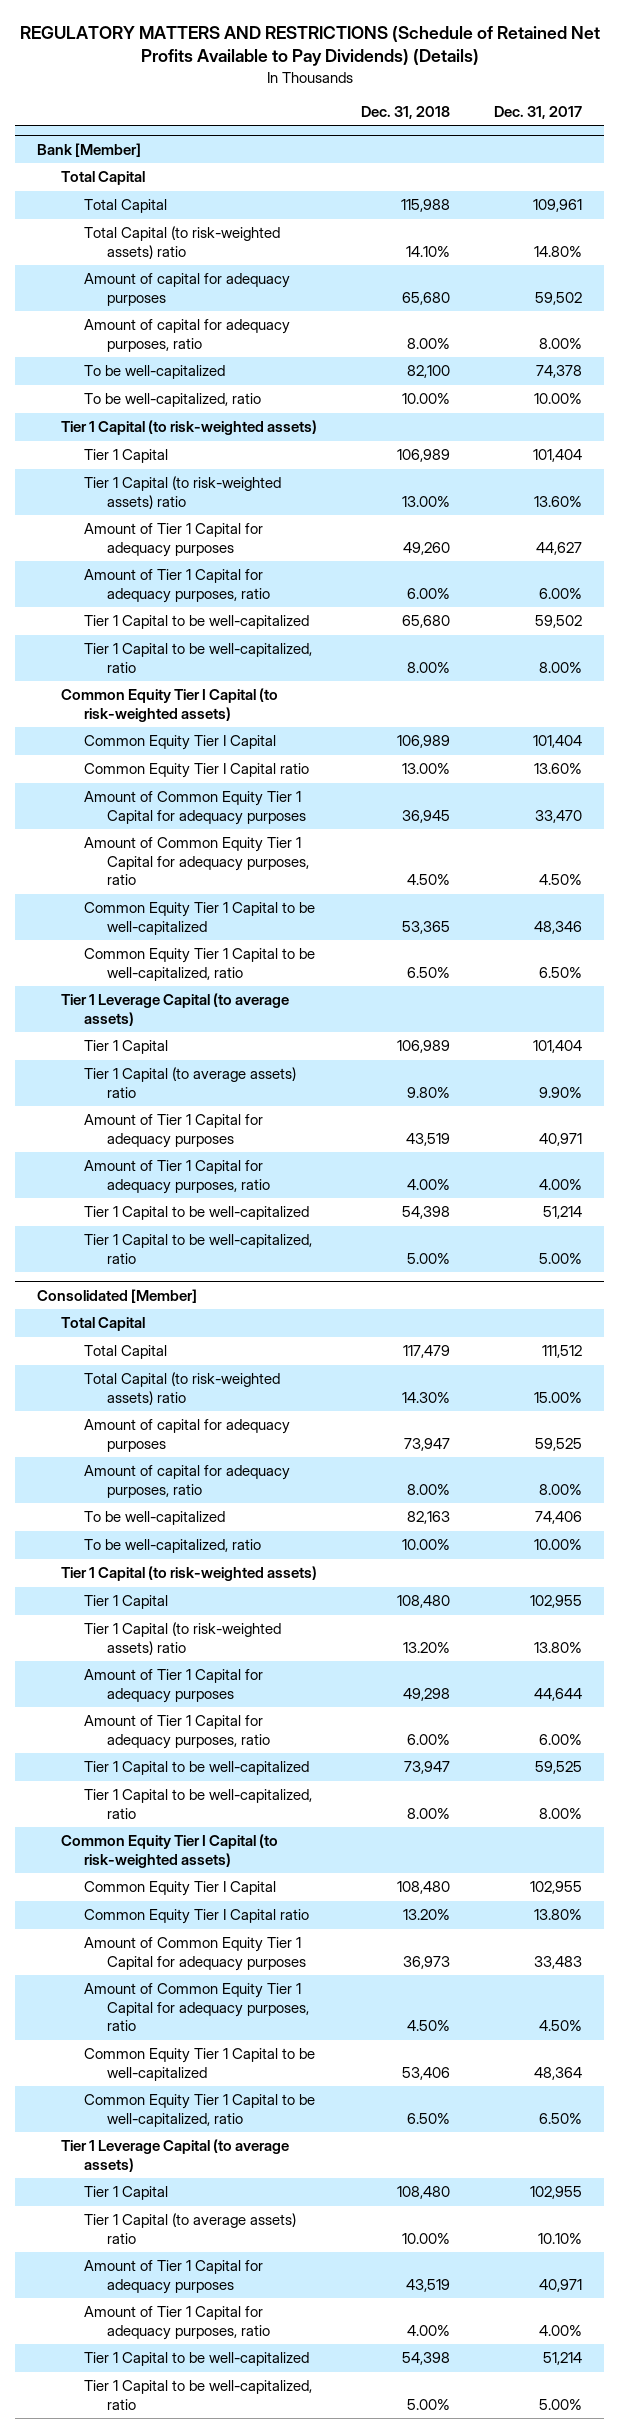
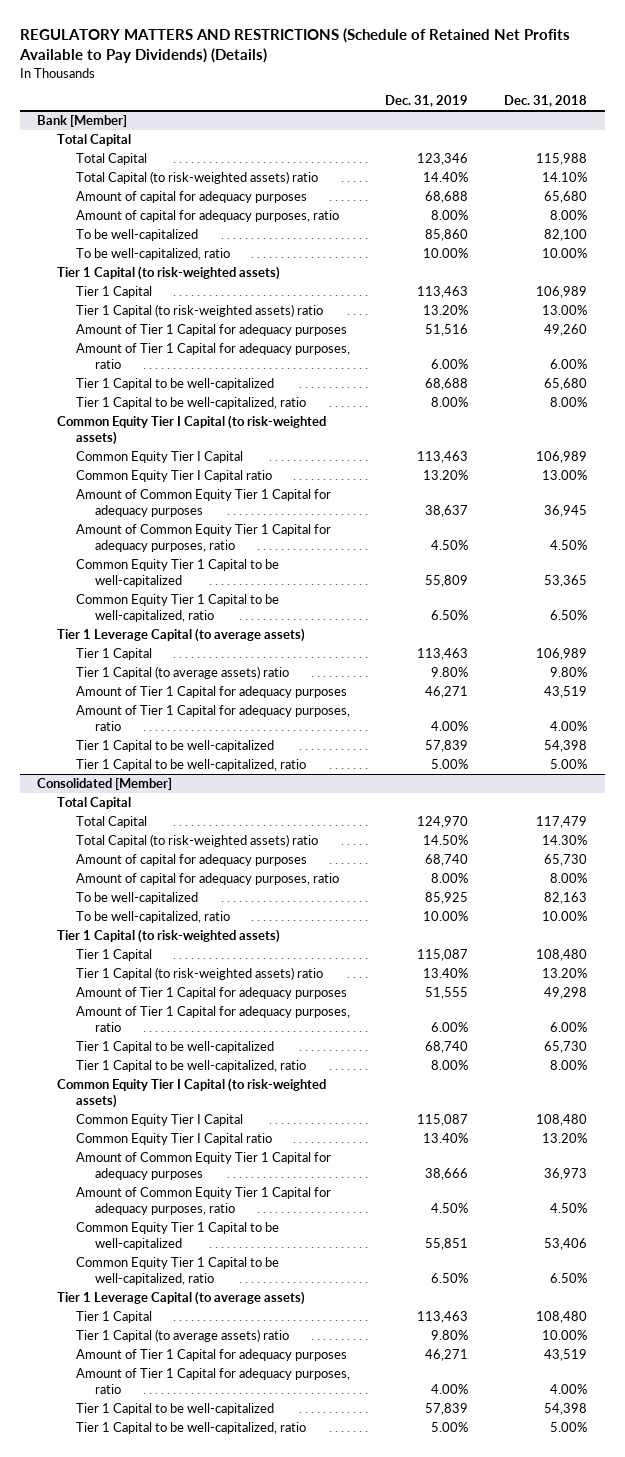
[493,105,582,119] Dec. 31, 2017 -> none
none -> [385,95,469,108] Dec. 31, 2019
[403,1437,450,1451] 73,947 -> [544,854,588,867] 65,730
[403,1761,450,1775] 73,947 -> [544,1041,588,1054] 65,730

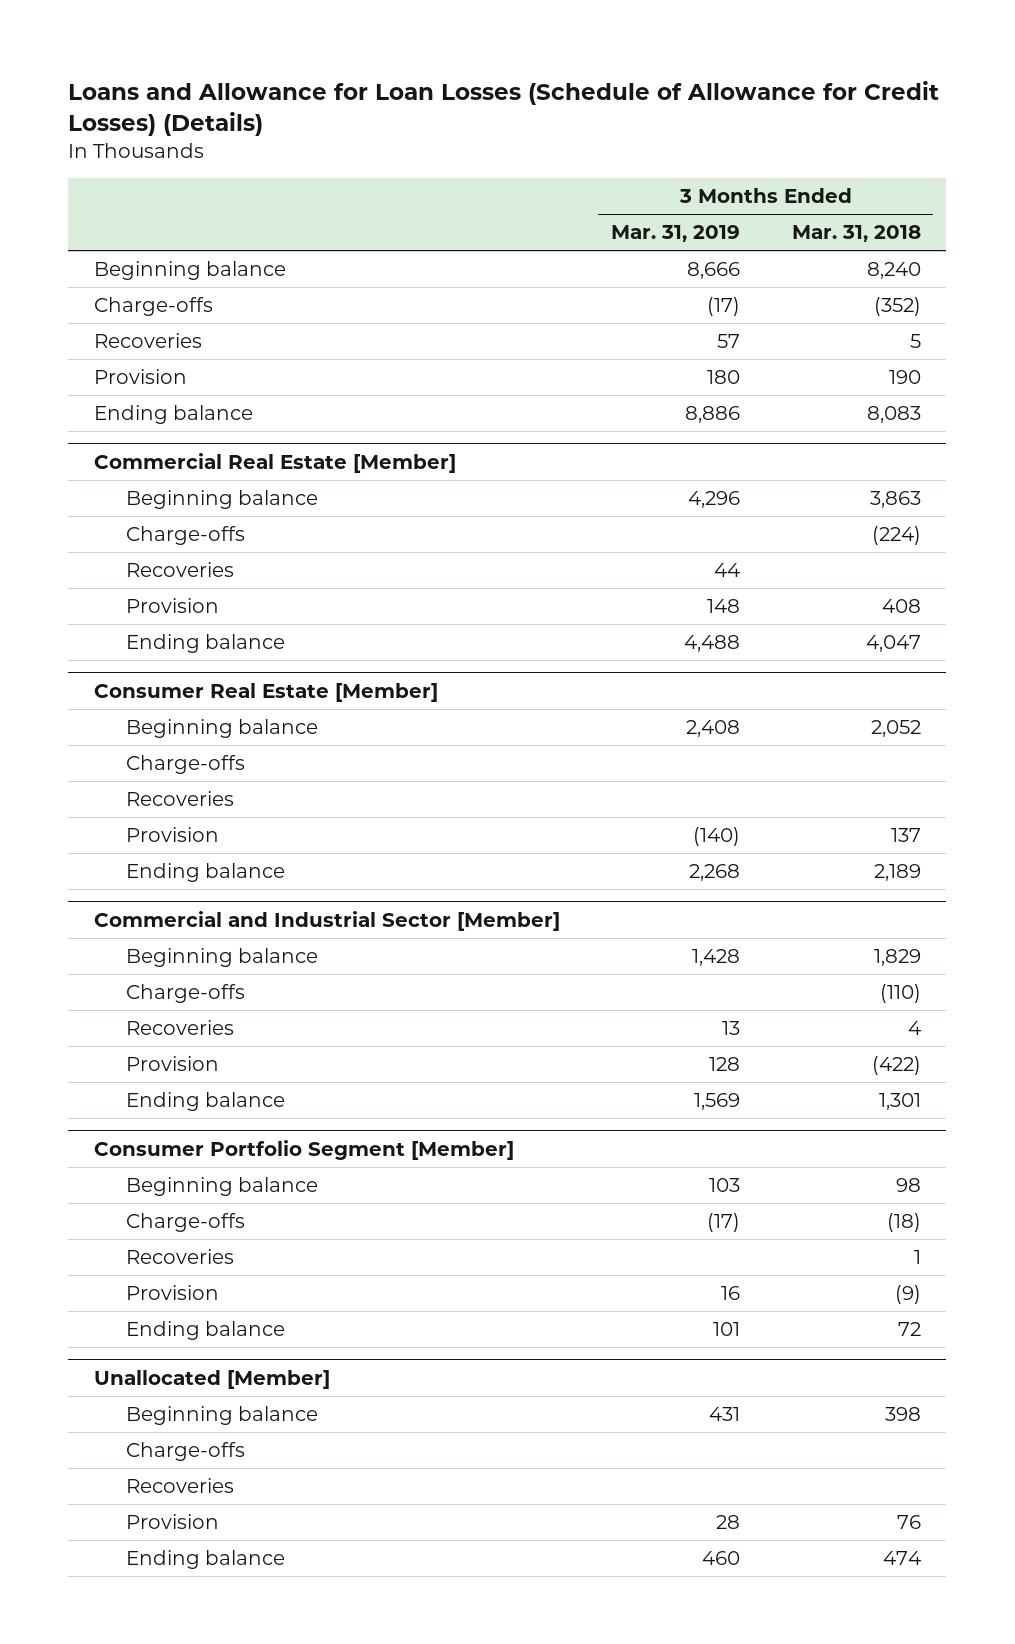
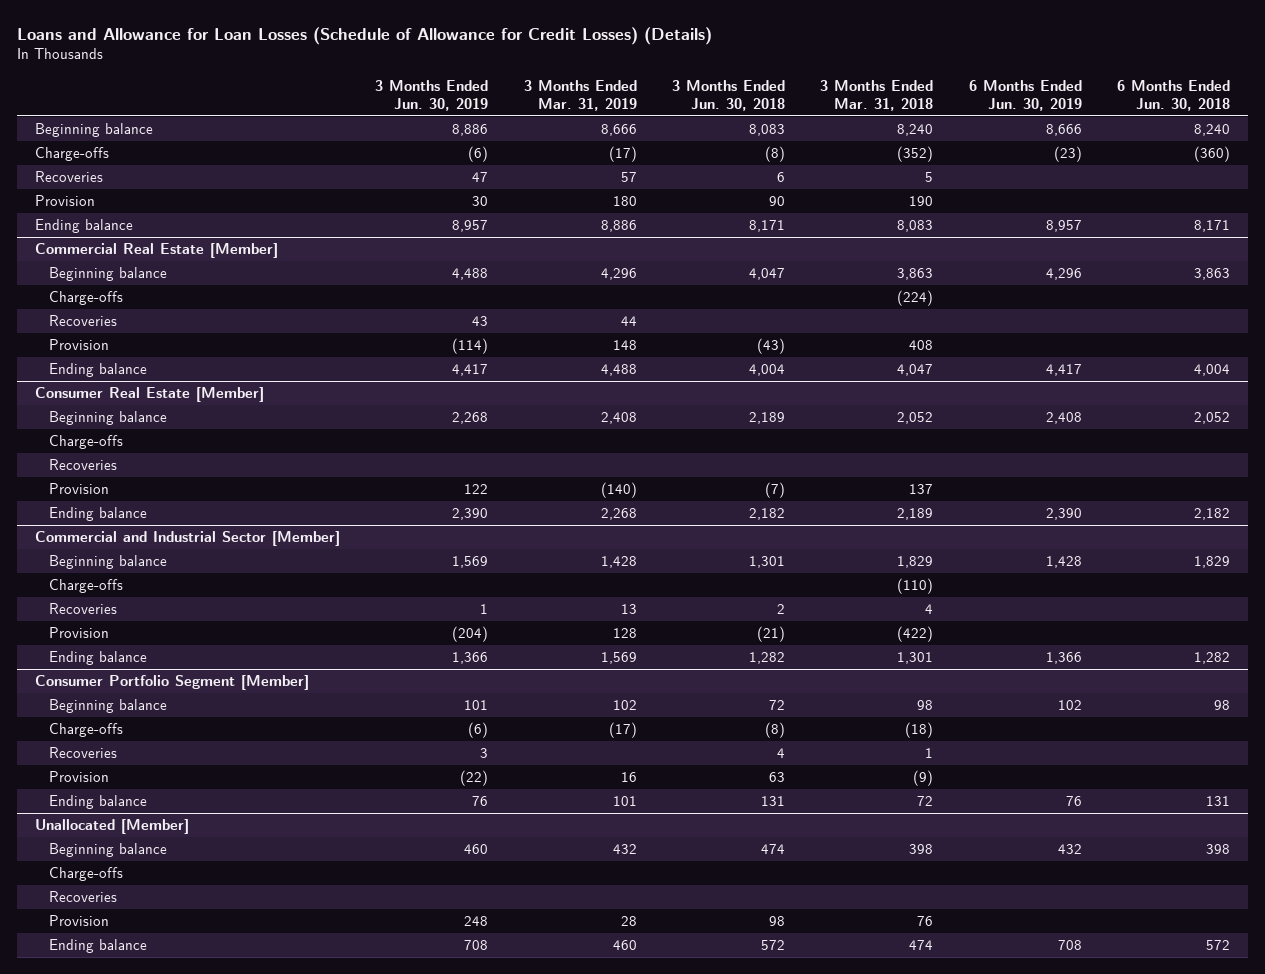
none -> [375,80,489,111] 3 Months Ended Jun. 30, 2019
none -> [672,80,786,111] 3 Months Ended Jun. 30, 2018
none -> [968,80,1082,111] 6 Months Ended Jun. 30, 2019
none -> [1117,80,1231,111] 6 Months Ended Jun. 30, 2018
[709,1178,741,1193] 103 -> [612,700,637,711] 102
[709,1407,741,1422] 431 -> [612,844,637,855] 432

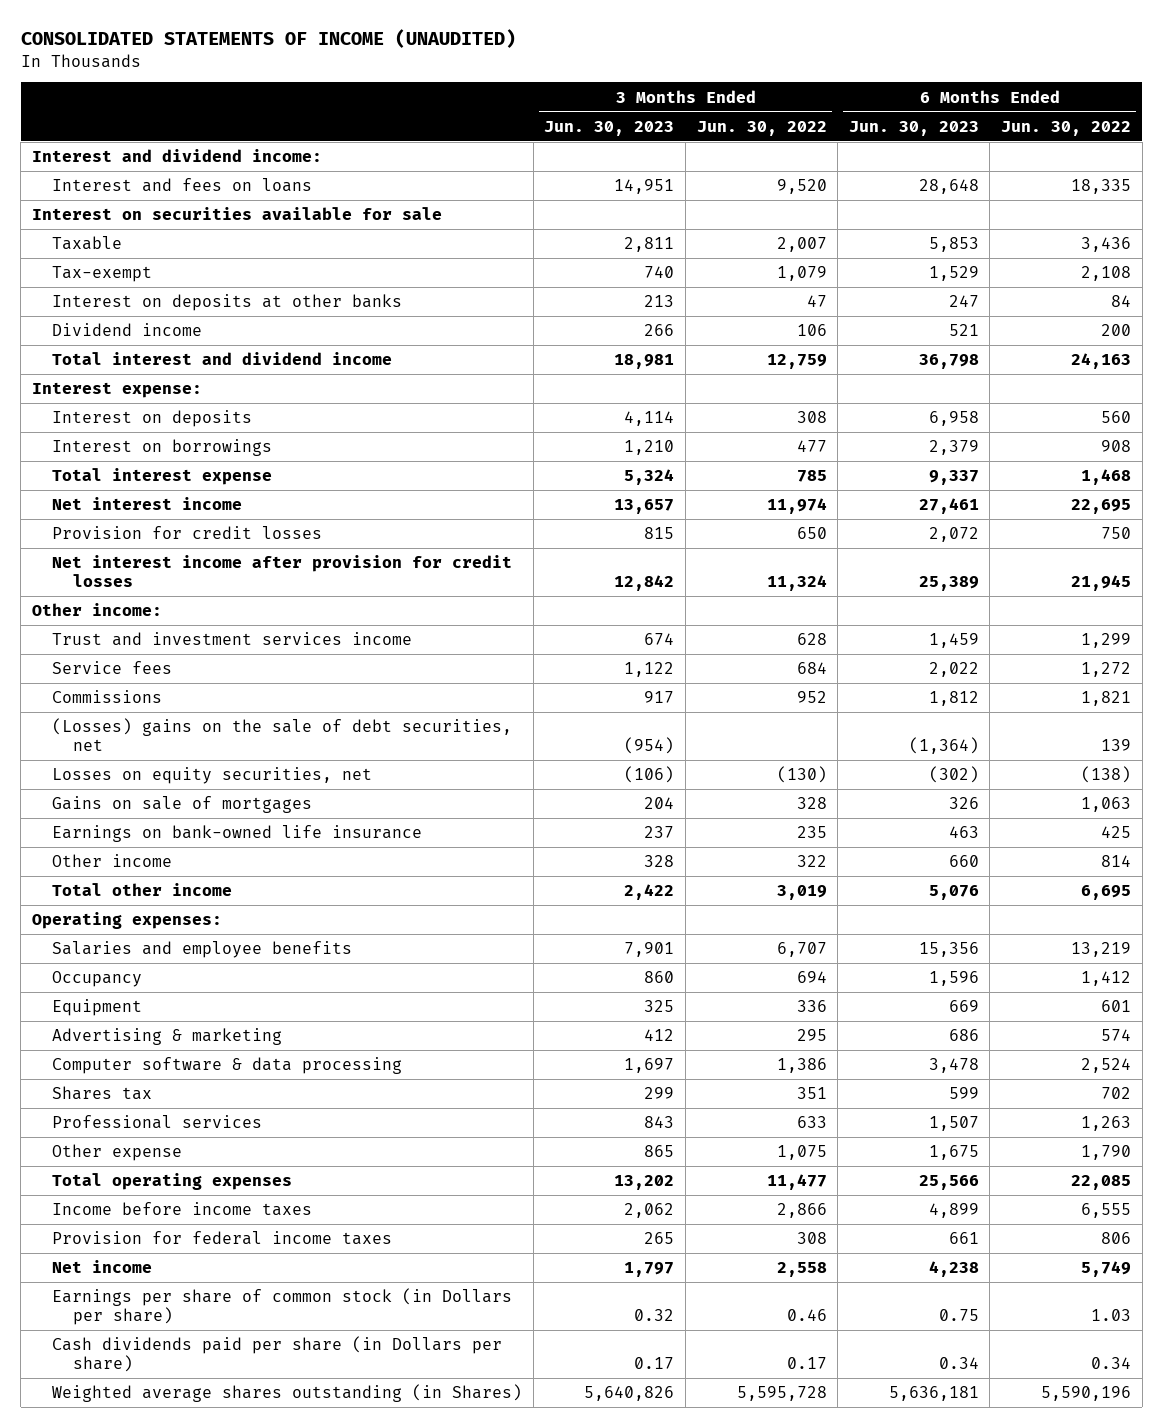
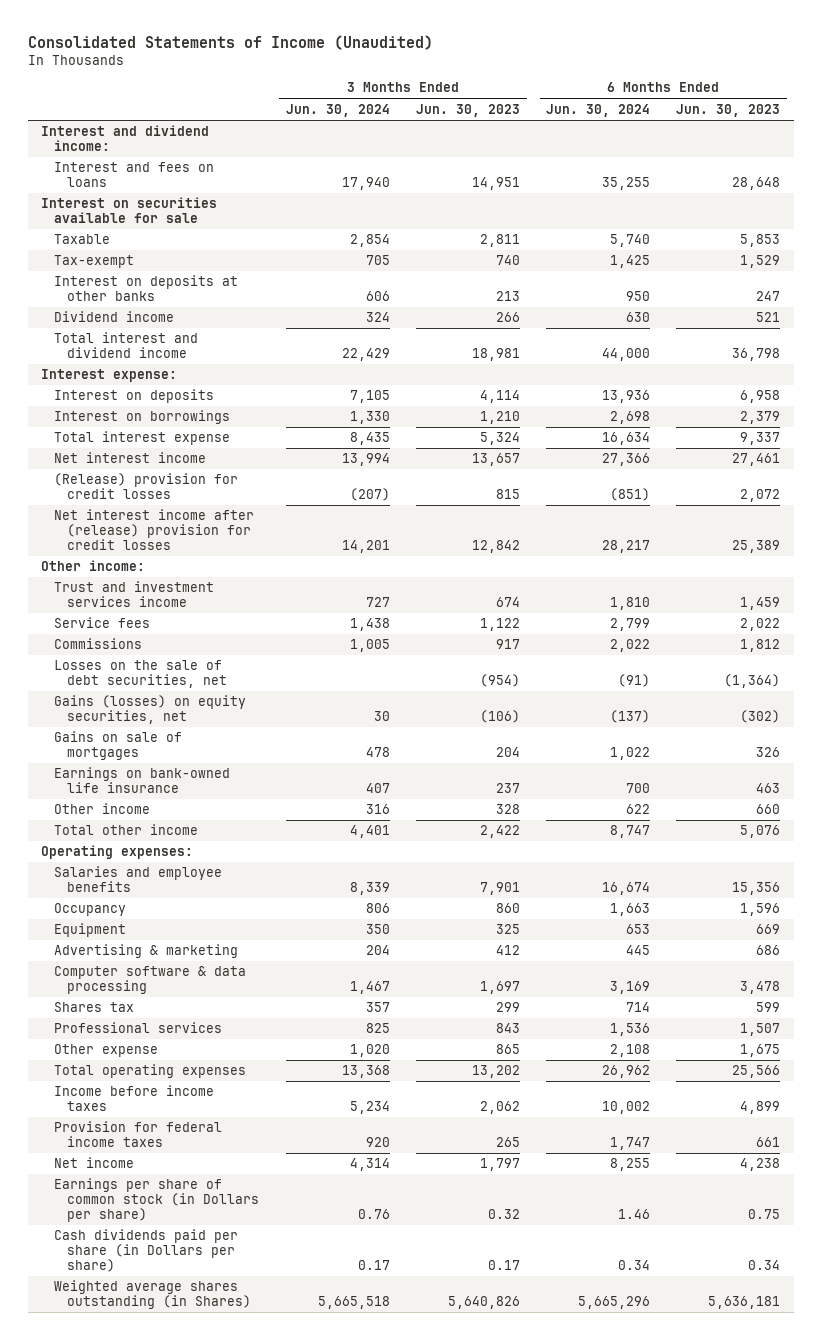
[20,29,516,49] CONSOLIDATED STATEMENTS OF INCOME (UNAUDITED) -> [27,34,433,50] Consolidated Statements of Income (Unaudited)
[696,120,827,136] Jun. 30, 2022 -> none
[1000,120,1131,136] Jun. 30, 2022 -> none
none -> [285,103,390,117] Jun. 30, 2024
none -> [546,103,651,117] Jun. 30, 2024
[52,526,323,540] Provision for credit losses -> [54,473,239,500] (Release) provision for credit losses
[52,555,513,588] Net interest income after provision for credit losses -> [54,509,255,550] Net interest income after (release) provision for credit losses
[52,718,513,752] (Losses) gains on the sale of debt securities, net -> [54,660,228,689] Losses on the sale of debt securities, net
[52,767,373,785] Losses on equity securities, net -> [54,695,247,725] Gains (losses) on equity securities, net

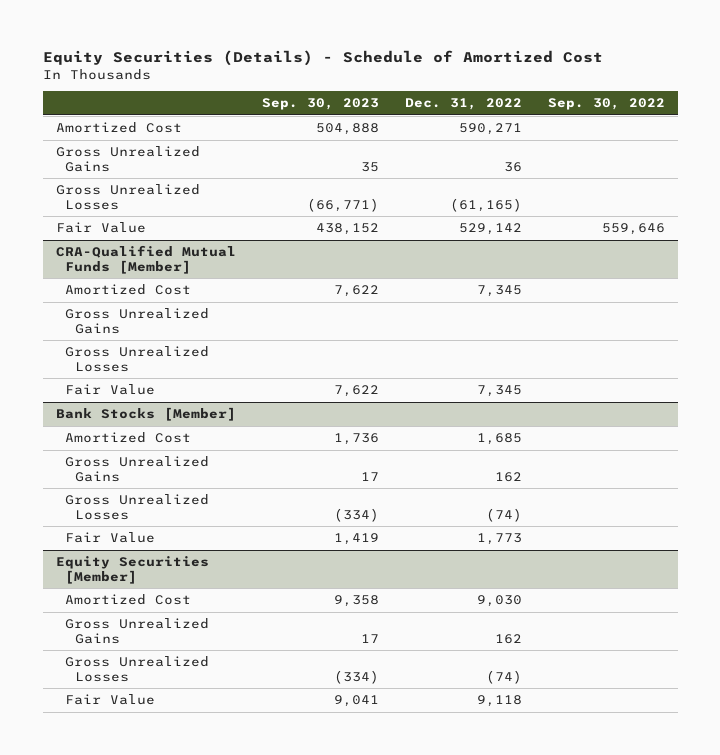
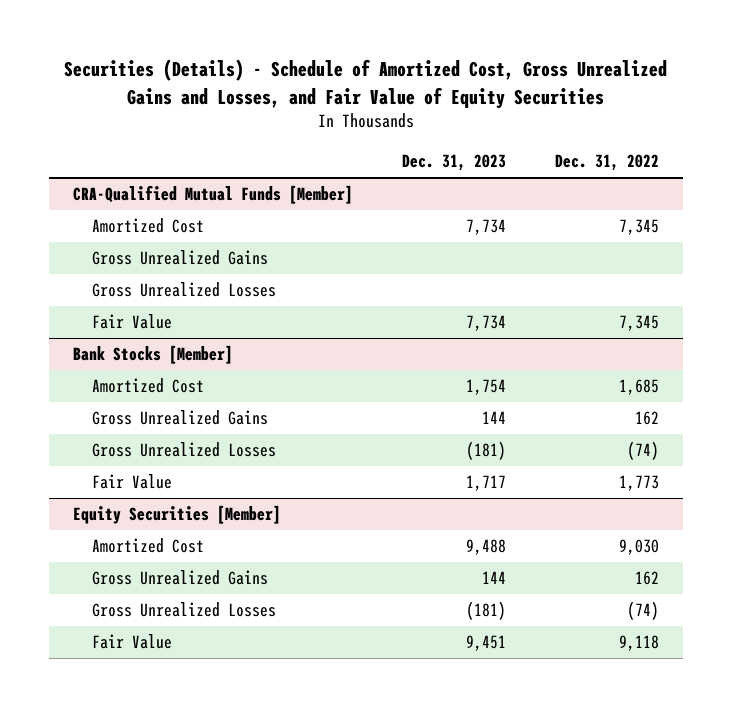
[42,49,603,66] Equity Securities (Details) - Schedule of Amortized Cost -> [63,59,667,109] Securities (Details) - Schedule of Amortized Cost, Gross Unrealized Gains and Losses, and Fair Value of Equity Securities
[261,98,379,111] Sep. 30, 2023 -> none
[547,98,665,111] Sep. 30, 2022 -> none
none -> [401,154,506,172] Dec. 31, 2023
[55,122,182,134] Amortized Cost -> none
[55,146,200,172] Gross Unrealized Gains -> none
[55,184,200,210] Gross Unrealized Losses -> none
[55,222,146,234] Fair Value -> none

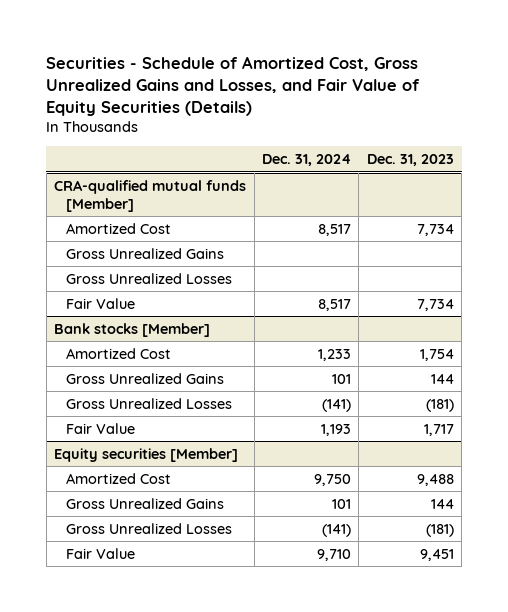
[63,59,667,109] Securities (Details) - Schedule of Amortized Cost, Gross Unrealized Gains and Losses, and Fair Value of Equity Securities -> [46,55,421,116] Securities - Schedule of Amortized Cost, Gross Unrealized Gains and Losses, and Fair Value of Equity Securities (Details)
[554,154,659,172] Dec. 31, 2022 -> none
none -> [262,154,352,167] Dec. 31, 2024
[73,185,354,205] CRA-Qualified Mutual Funds [Member] -> [54,179,247,212] CRA-qualified mutual funds [Member]
[73,345,234,365] Bank Stocks [Member] -> [54,322,211,337] Bank stocks [Member]
[73,505,282,525] Equity Securities [Member] -> [54,447,239,462] Equity securities [Member]

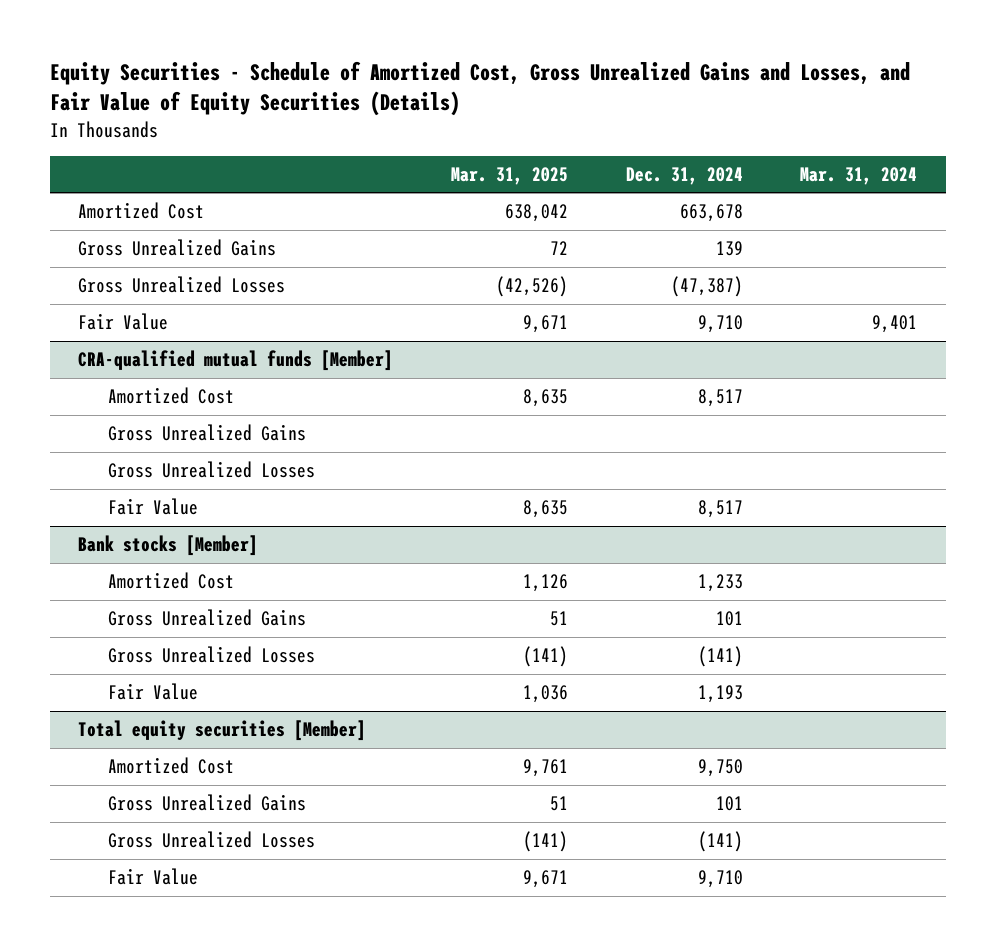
[46,55,421,116] Securities - Schedule of Amortized Cost, Gross Unrealized Gains and Losses, and Fair Value of Equity Securities (Details) -> [49,60,910,117] Equity Securities - Schedule of Amortized Cost, Gross Unrealized Gains and Losses, and Fair Value of Equity Securities (Details)
[366,154,454,167] Dec. 31, 2023 -> none
none -> [451,167,569,186] Mar. 31, 2025
none -> [800,167,918,186] Mar. 31, 2024
none -> [78,202,205,220] Amortized Cost
none -> [78,239,277,257] Gross Unrealized Gains
none -> [78,276,286,294] Gross Unrealized Losses
none -> [78,313,169,331] Fair Value
[54,447,239,462] Equity securities [Member] -> [78,720,367,742] Total equity securities [Member]

